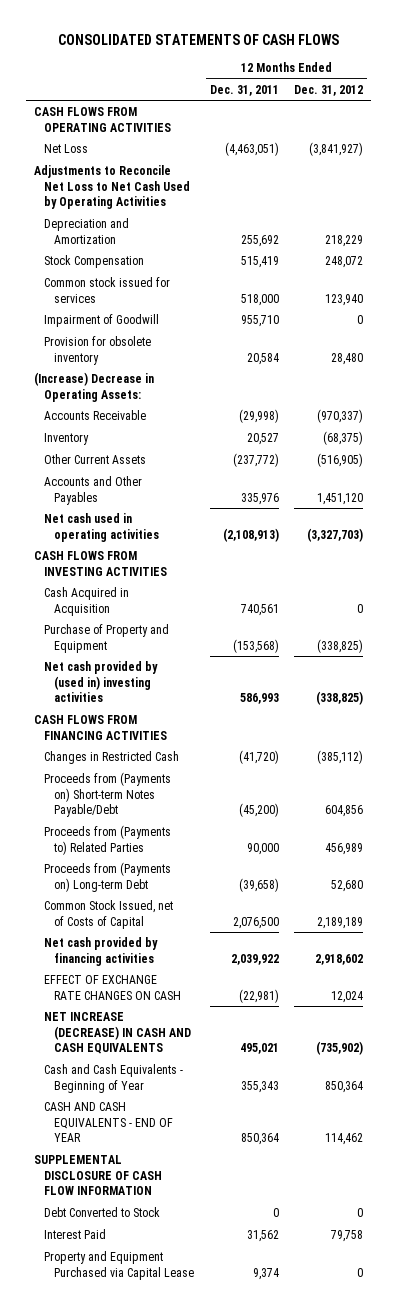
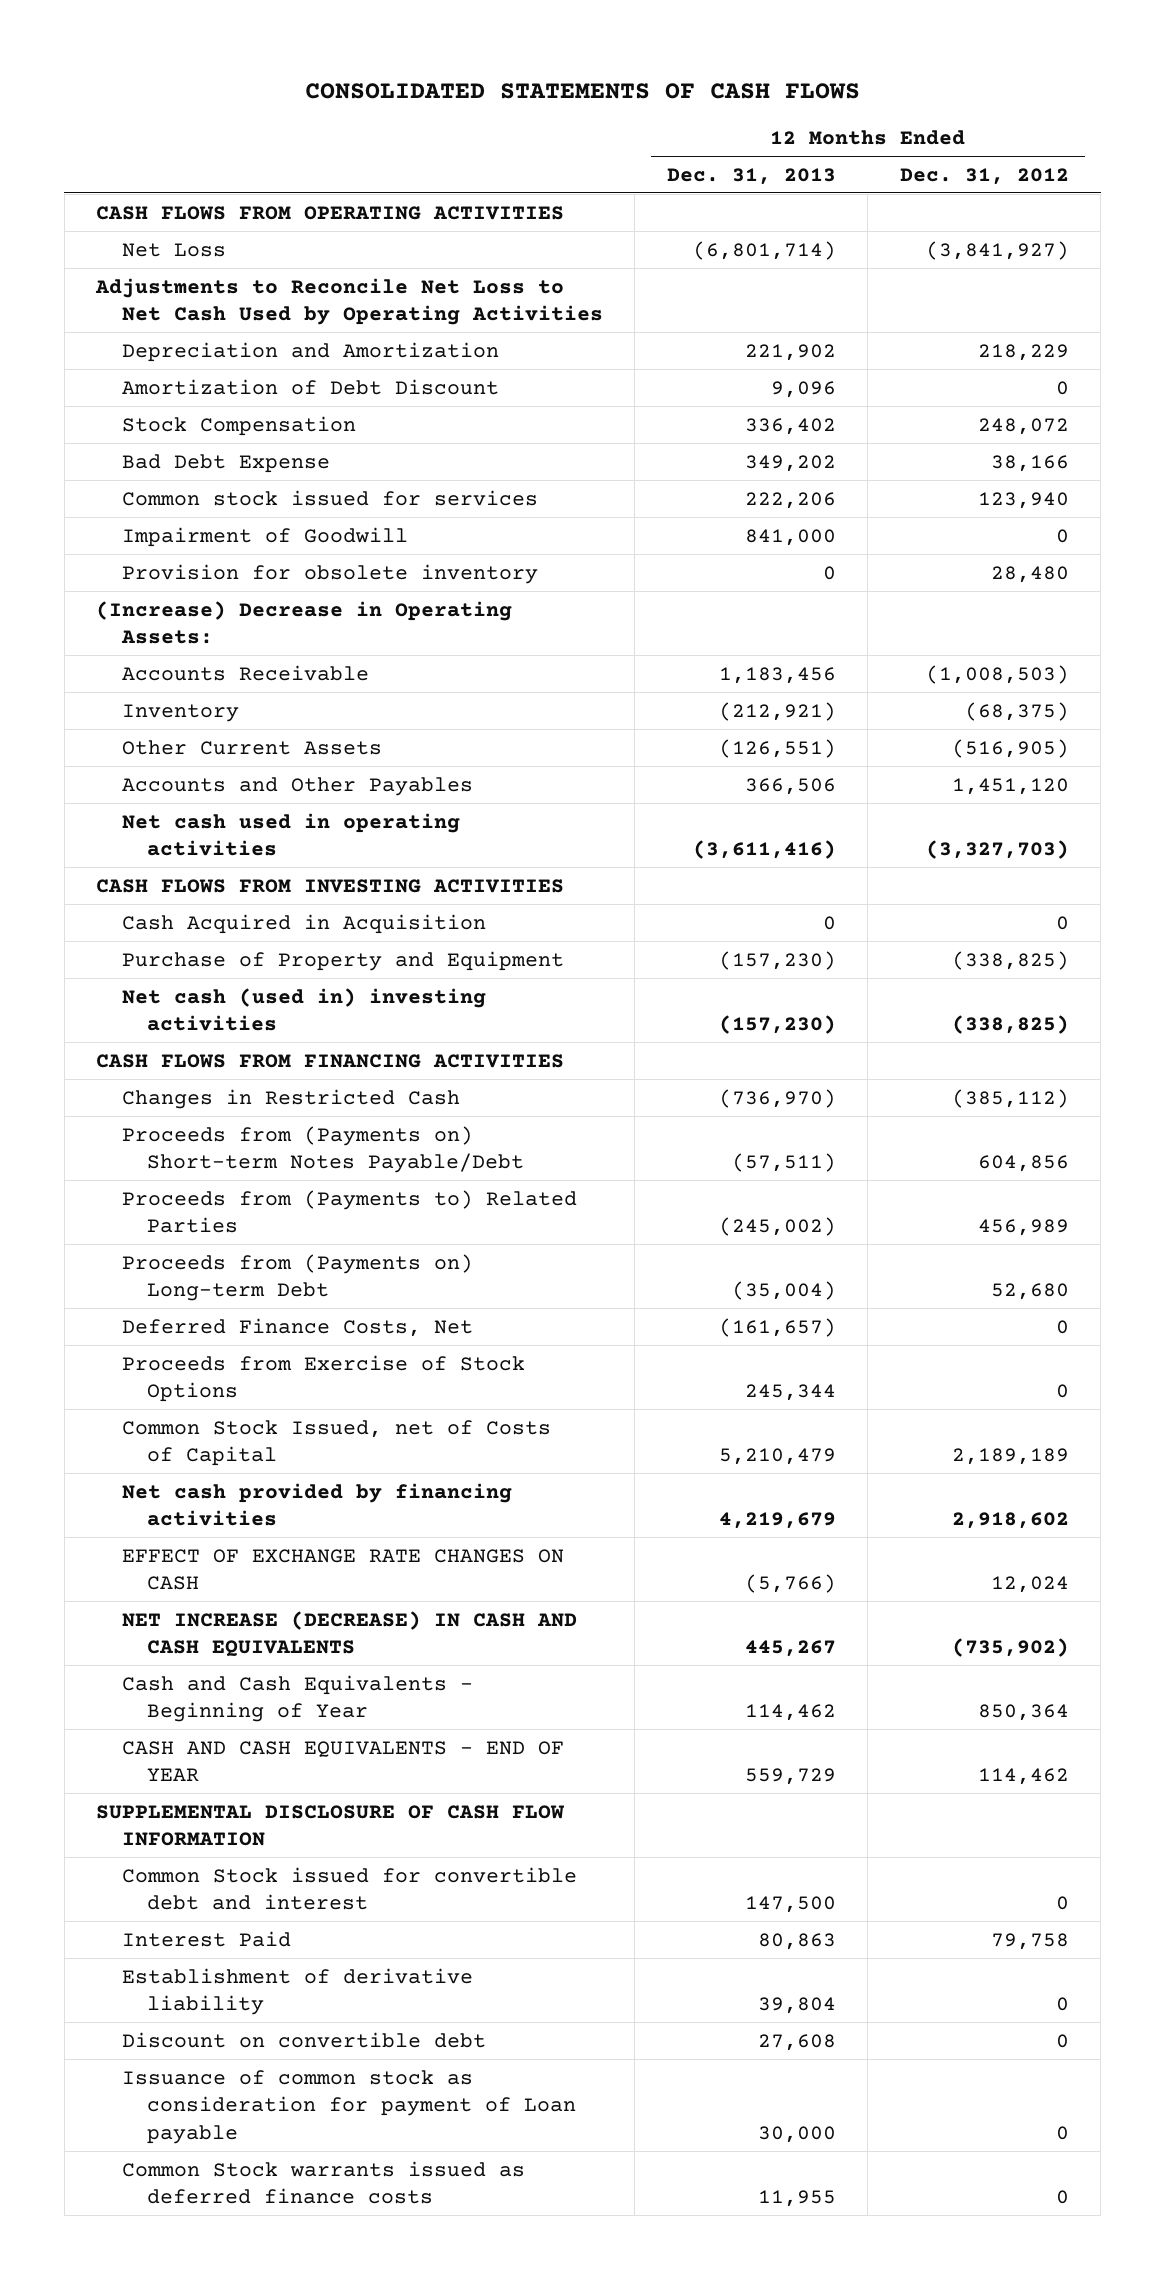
[209,84,279,96] Dec. 31, 2011 -> none
none -> [666,167,836,185] Dec. 31, 2013
none -> [121,378,499,395] Amortization of Debt Discount
none -> [121,453,330,473] Bad Debt Expense
[317,409,364,424] (970,337) -> [925,664,1069,684] (1,008,503)
[43,661,158,703] Net cash provided by (used in) investing activities -> [121,987,486,1032] Net cash (used in) investing activities
none -> [121,1317,473,1337] Deferred Finance Costs, Net
none -> [121,1354,525,1403] Proceeds from Exercise of Stock Options
[43,1207,160,1218] Debt Converted to Stock -> [121,1866,577,1911] Common Stock issued for convertible debt and interest
[43,1251,195,1280] Property and Equipment Purchased via Capital Lease -> [121,1967,473,2016] Establishment of derivative liability
none -> [121,2031,486,2048] Discount on convertible debt
none -> [121,2069,577,2144] Issuance of common stock as consideration for payment of Loan payable
none -> [121,2160,525,2205] Common Stock warrants issued as deferred finance costs

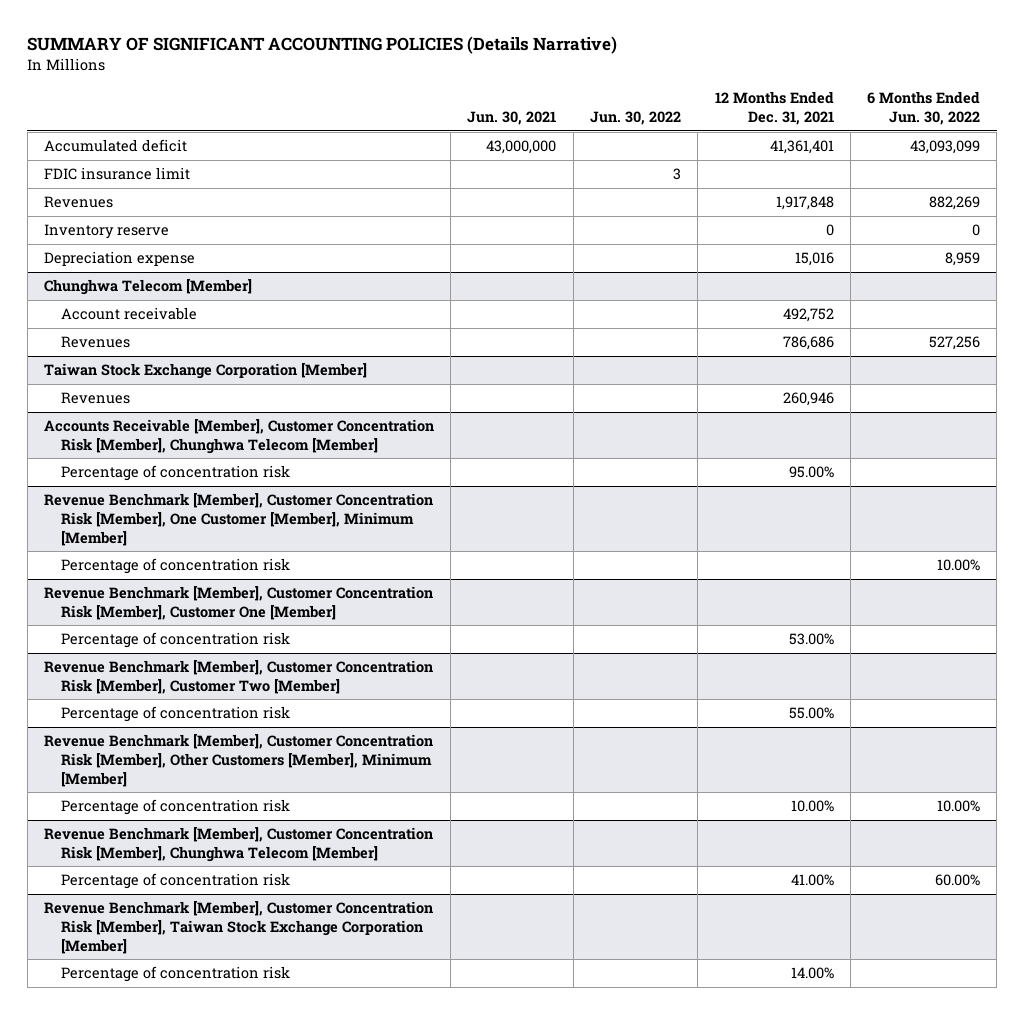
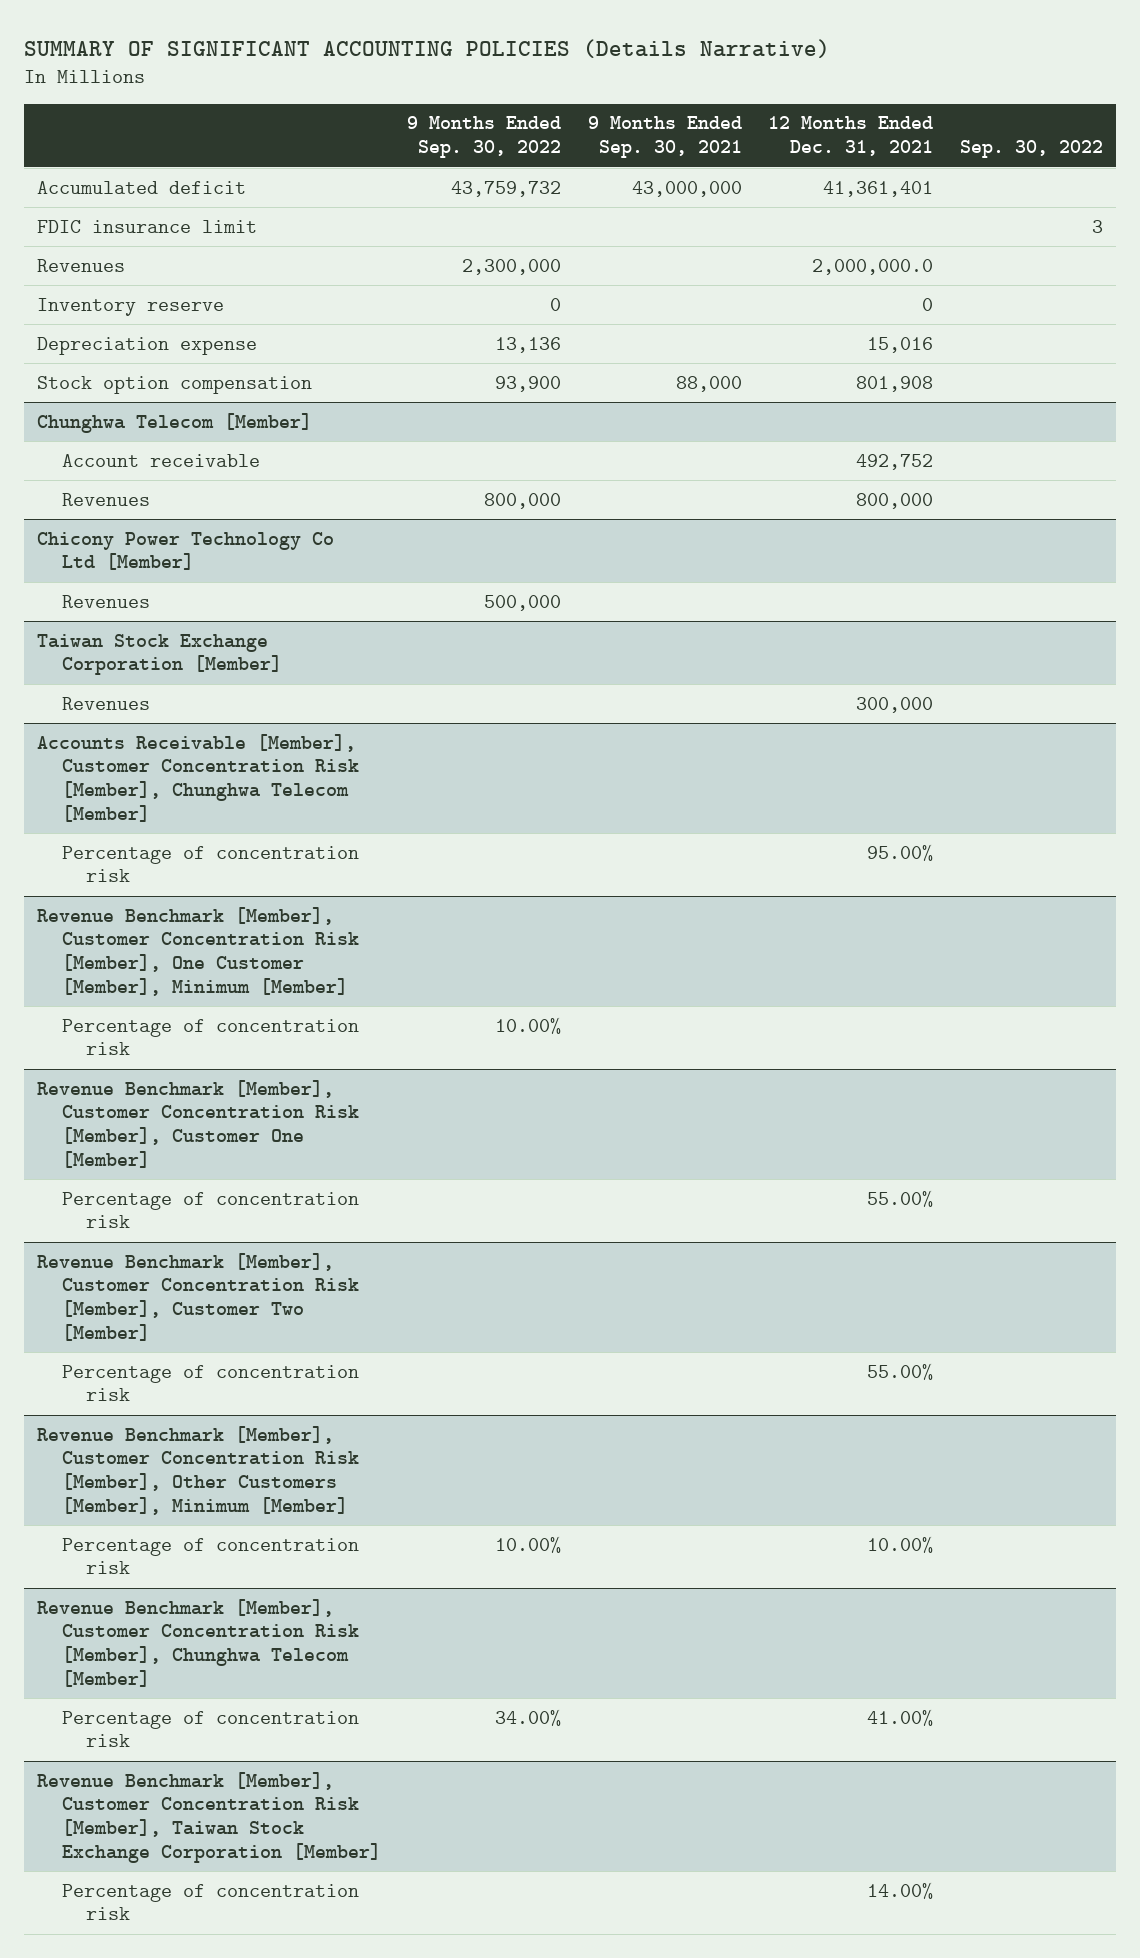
[467,111,557,126] Jun. 30, 2021 -> none
[589,111,681,126] Jun. 30, 2022 -> none
[867,91,981,126] 6 Months Ended Jun. 30, 2022 -> none
none -> [407,116,562,159] 9 Months Ended Sep. 30, 2022
none -> [587,116,742,159] 9 Months Ended Sep. 30, 2021
none -> [959,140,1103,159] Sep. 30, 2022
[775,196,834,211] 1,917,848 -> [812,258,934,275] 2,000,000.0
none -> [37,375,313,394] Stock option compensation
[782,336,834,351] 786,686 -> [856,492,934,509] 800,000
none -> [37,531,335,571] Chicony Power Technology Co Ltd [Member]
none -> [61,594,150,608] Revenues
[782,392,834,407] 260,946 -> [856,696,934,713] 300,000
[788,633,834,646] 53.00% -> [867,1189,934,1207] 55.00%

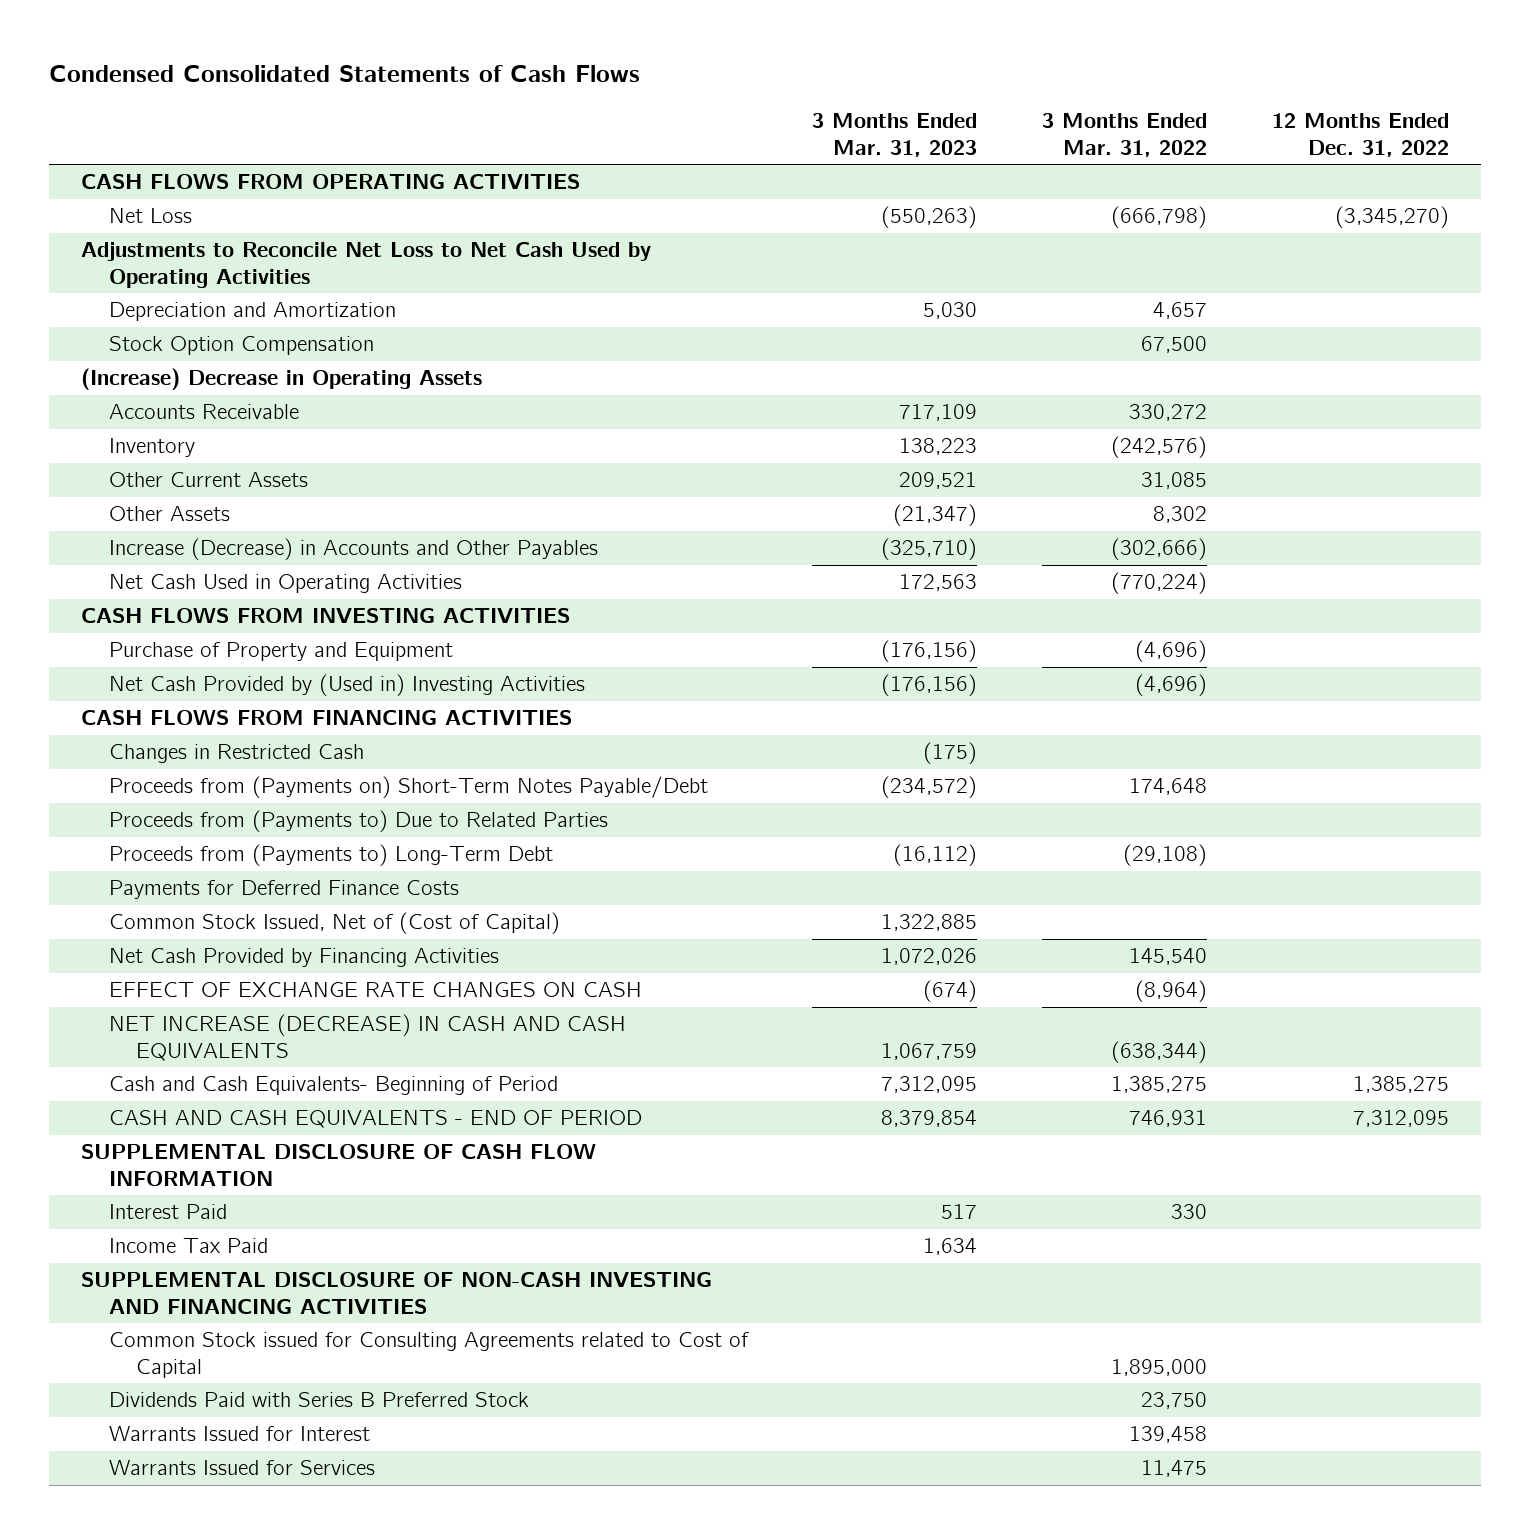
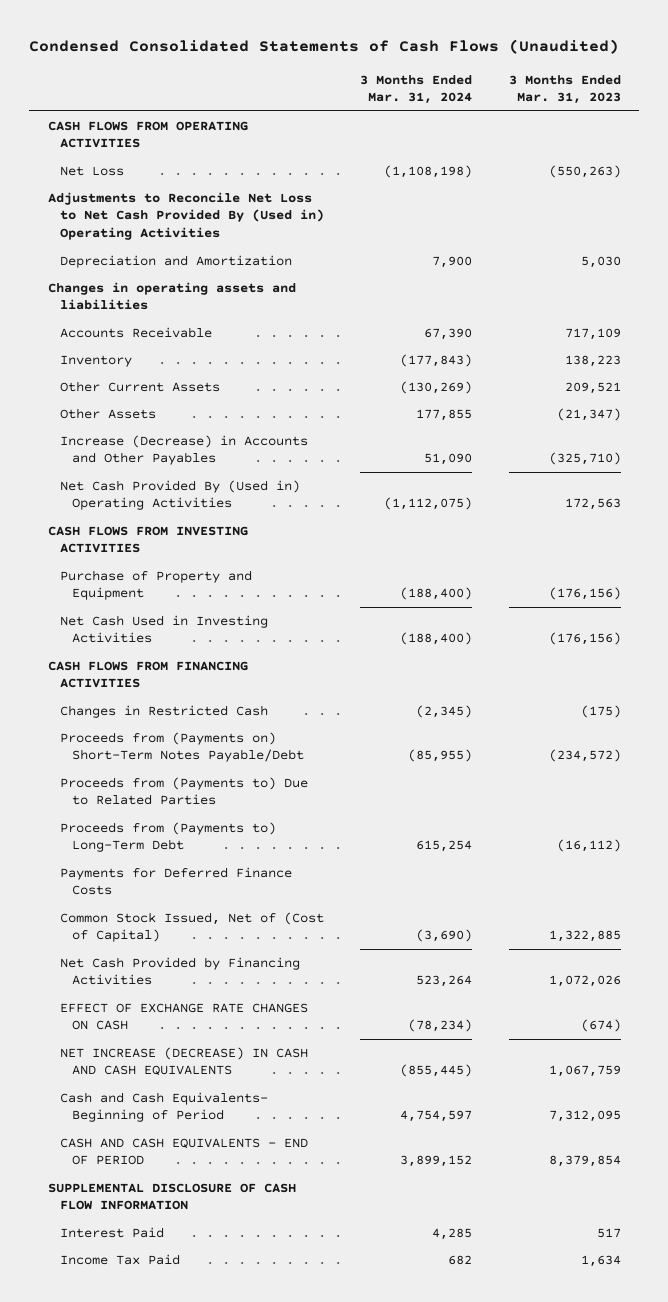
[48,65,640,83] Condensed Consolidated Statements of Cash Flows -> [29,39,620,55] Condensed Consolidated Statements of Cash Flows (Unaudited)
[1041,113,1207,157] 3 Months Ended Mar. 31, 2022 -> none
[1271,113,1449,157] 12 Months Ended Dec. 31, 2022 -> none
none -> [360,74,473,105] 3 Months Ended Mar. 31, 2024
[81,242,652,288] Adjustments to Reconcile Net Loss to Net Cash Used by Operating Activities -> [47,191,324,241] Adjustments to Reconcile Net Loss to Net Cash Provided By (Used in) Operating Activities
[108,336,374,356] Stock Option Compensation -> none
[81,368,483,391] (Increase) Decrease in Operating Assets -> [47,281,296,311] Changes in operating assets and liabilities
[108,574,462,594] Net Cash Used in Operating Activities -> [59,479,300,511] Net Cash Provided By (Used in) Operating Activities
[108,674,585,697] Net Cash Provided by (Used in) Investing Activities -> [59,614,268,644] Net Cash Used in Investing Activities
[81,1272,713,1314] SUPPLEMENTAL DISCLOSURE OF NON-CASH INVESTING AND FINANCING ACTIVITIES -> none
[108,1332,749,1378] Common Stock issued for Consulting Agreements related to Cost of Capital -> none
[108,1392,529,1408] Dividends Paid with Series B Preferred Stock -> none
[108,1426,370,1442] Warrants Issued for Interest -> none
[108,1460,375,1476] Warrants Issued for Services -> none

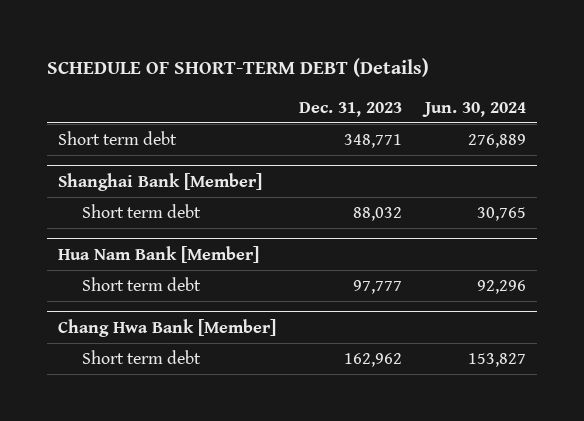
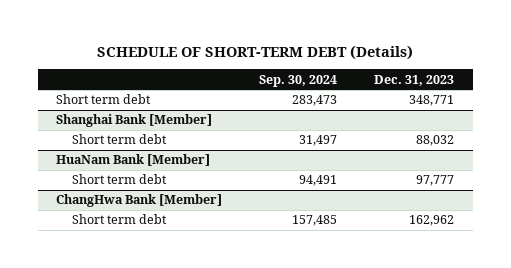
[421,101,526,117] Jun. 30, 2024 -> none
none -> [259,74,338,87] Sep. 30, 2024
[58,245,260,263] Hua Nam Bank [Member] -> [56,154,211,167] HuaNam Bank [Member]
[58,318,277,337] Chang Hwa Bank [Member] -> [56,194,223,208] ChangHwa Bank [Member]

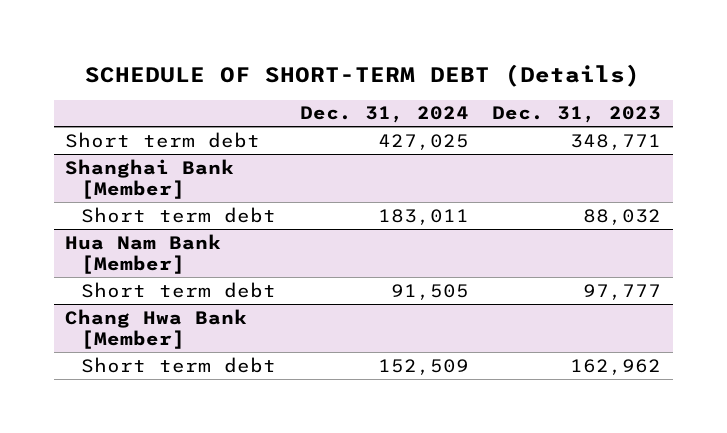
[259,74,338,87] Sep. 30, 2024 -> none
none -> [299,106,469,124] Dec. 31, 2024
[56,154,211,167] HuaNam Bank [Member] -> [65,233,222,275] Hua Nam Bank [Member]
[56,194,223,208] ChangHwa Bank [Member] -> [65,308,248,350] Chang Hwa Bank [Member]

